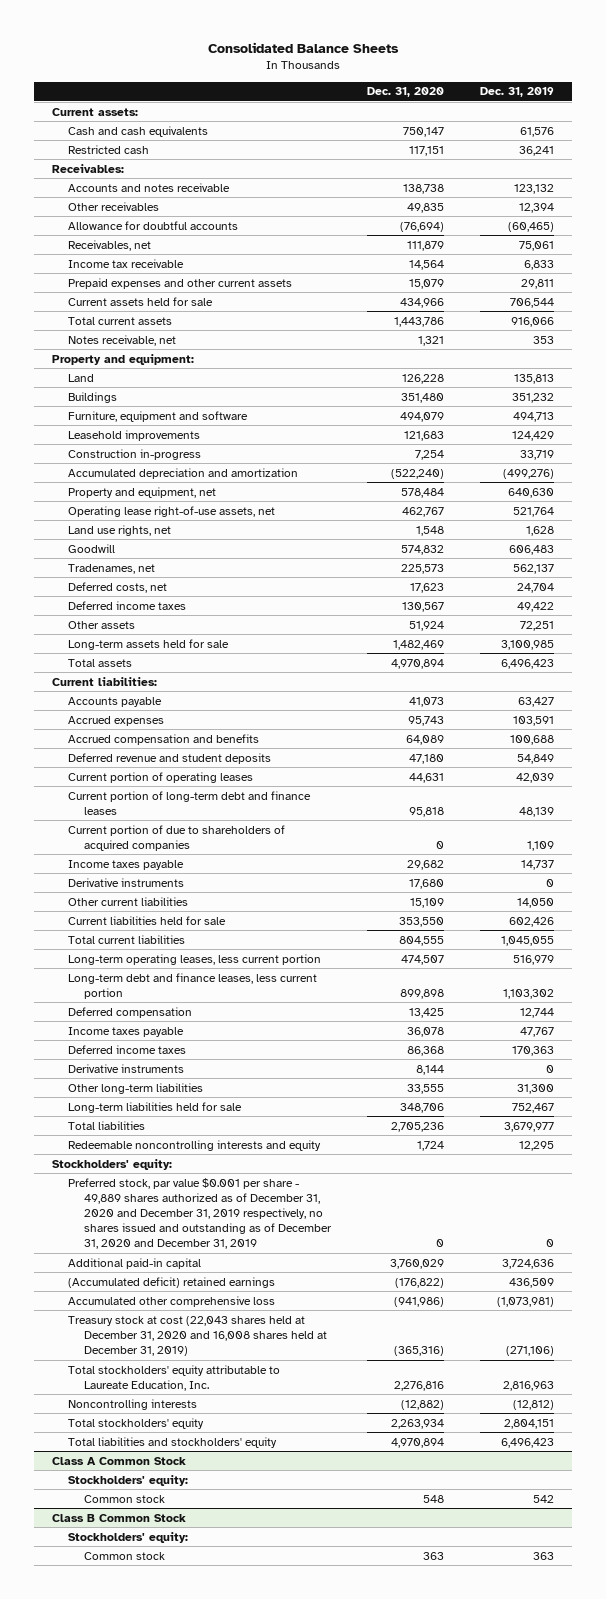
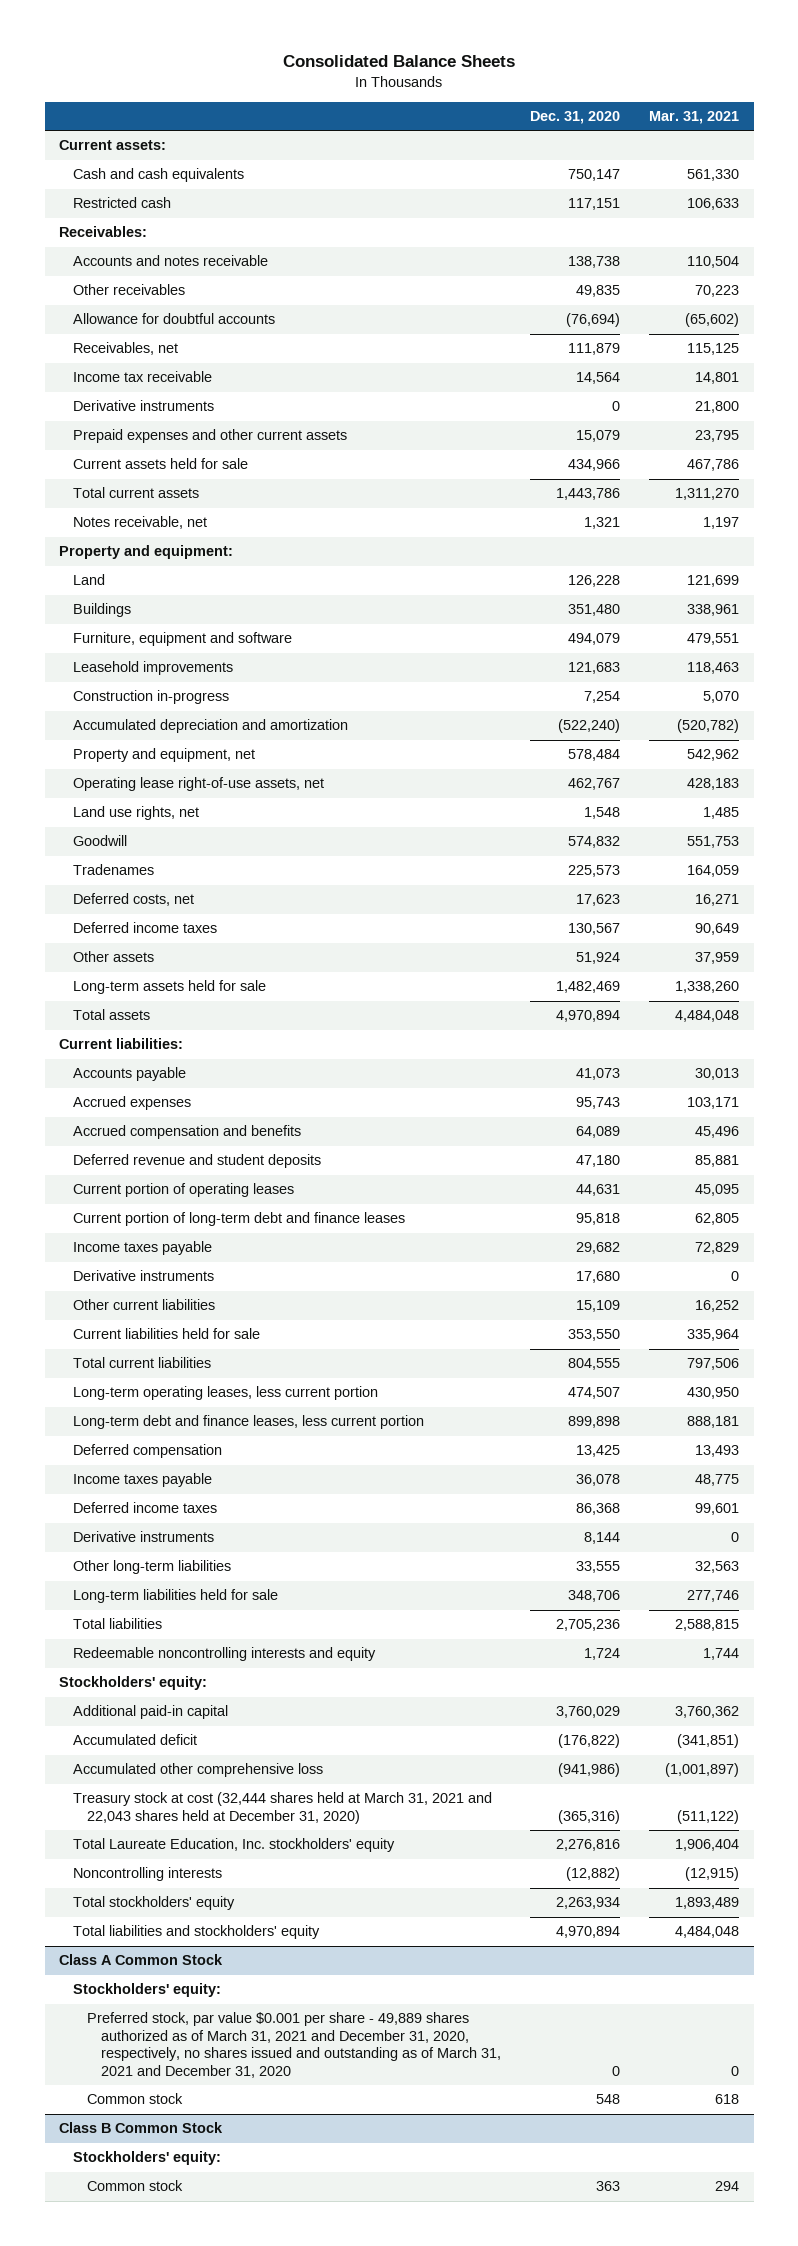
[480,87,555,98] Dec. 31, 2019 -> none
none -> [649,111,740,125] Mar. 31, 2021
none -> [73,400,215,412] Derivative instruments
[68,563,156,574] Tradenames, net -> [73,864,155,876] Tradenames
[68,824,286,851] Current portion of due to shareholders of acquired companies -> none
[68,1177,333,1250] Preferred stock, par value $0.001 per share - 49,889 shares authorized as of December 31, 2020 and December 31, 2019 respectively, no shares issued and outstanding as of December 31, 2020 and December 31, 2019 -> none
[68,1276,276,1288] (Accumulated deficit) retained earnings -> [73,1734,198,1746] Accumulated deficit
[68,1315,328,1356] Treasury stock at cost (22,043 shares held at December 31, 2020 and 16,008 shares held at December 31, 2019) -> [73,1792,493,1824] Treasury stock at cost (32,444 shares held at March 31, 2021 and 22,043 shares held at December 31, 2020)
[68,1364,281,1391] Total stockholders' equity attributable to Laureate Education, Inc. -> [73,1838,396,1853] Total Laureate Education, Inc. stockholders' equity
none -> [87,2012,501,2078] Preferred stock, par value $0.001 per share - 49,889 shares authorized as of March 31, 2021 and December 31, 2020, respectively, no shares issued and outstanding as of March 31, 2021 and December 31, 2020

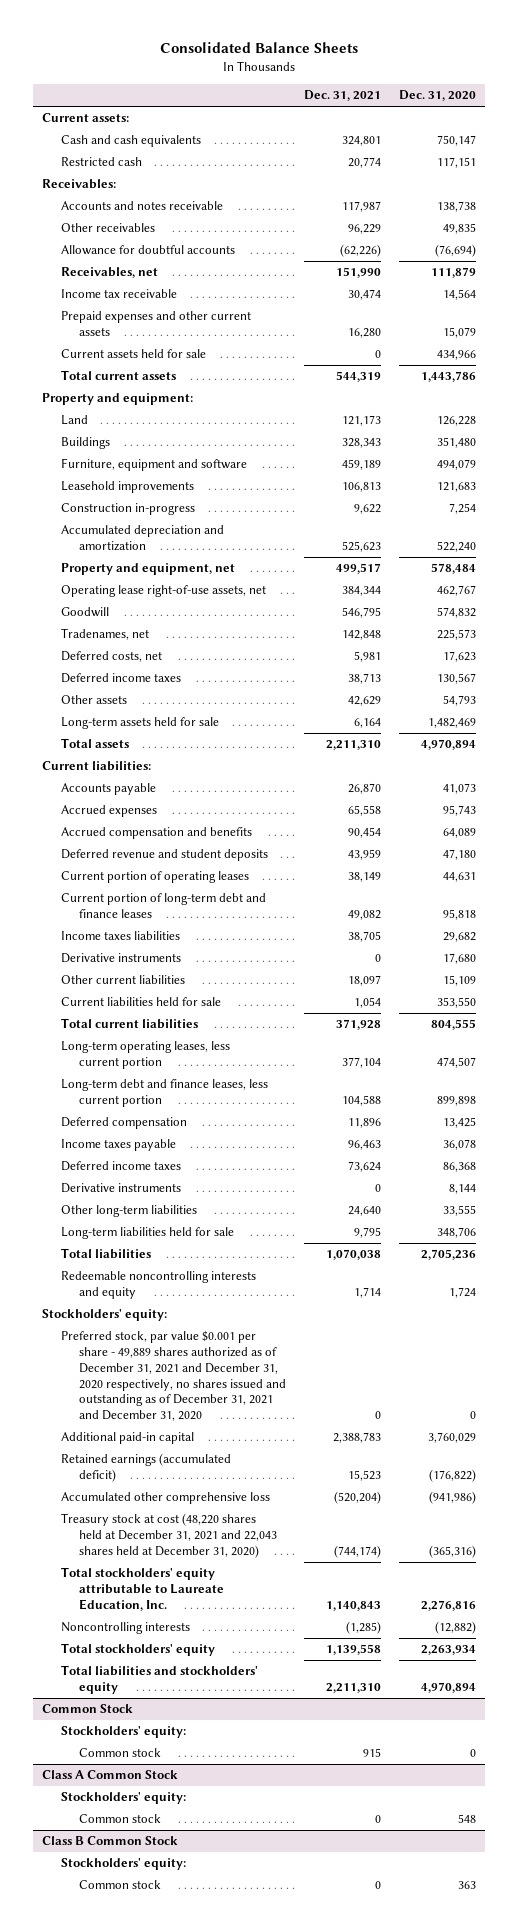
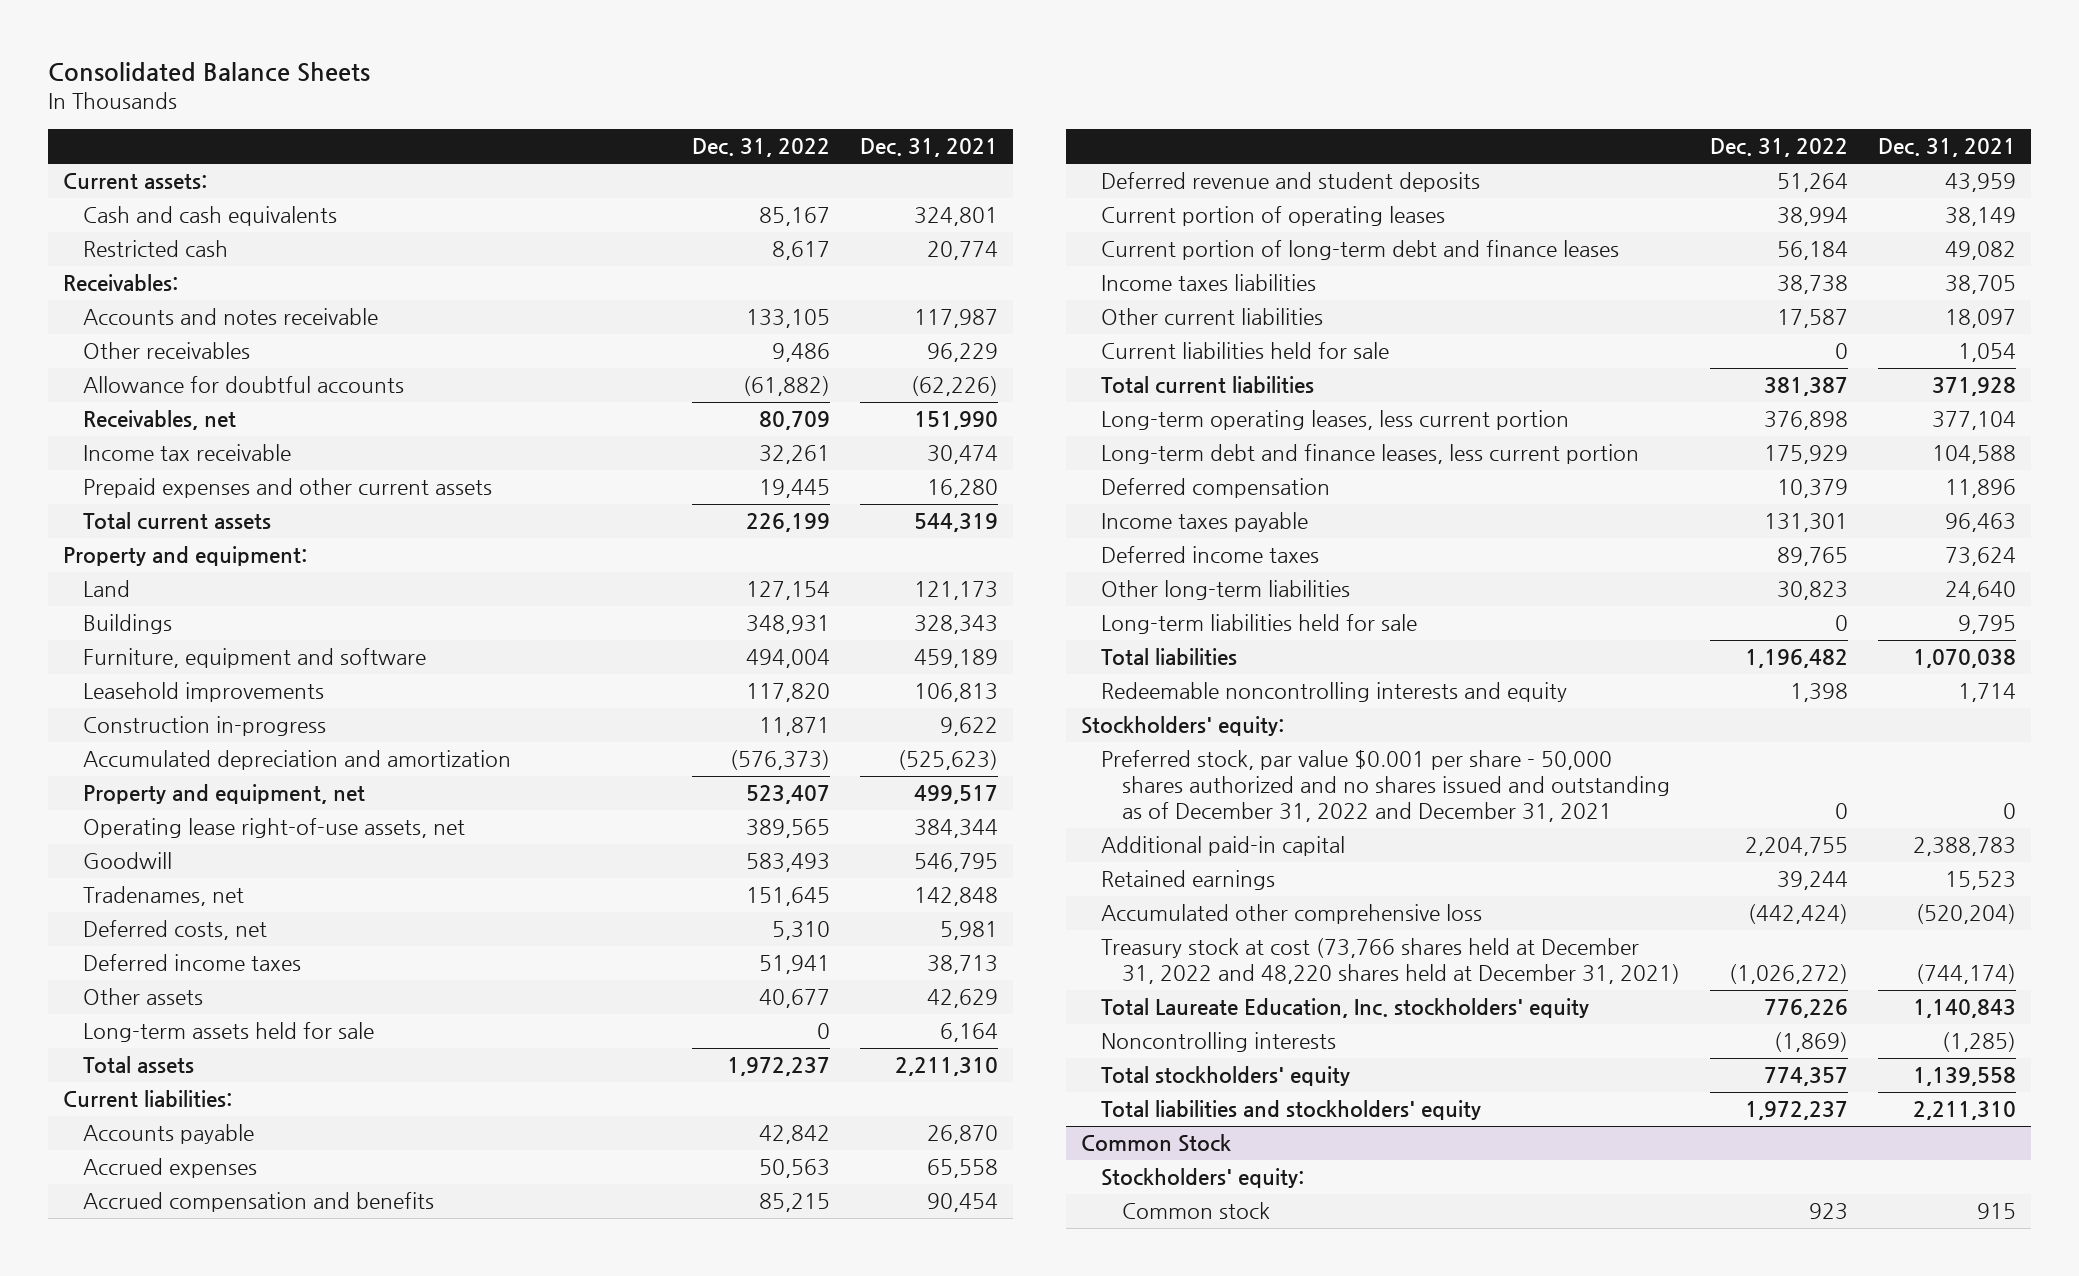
[399,90,477,102] Dec. 31, 2020 -> none
none -> [692,138,831,158] Dec. 31, 2022
[60,349,206,359] Current assets held for sale -> none
[342,541,382,553] 525,623 -> [898,750,999,771] (525,623)
[60,953,181,964] Derivative instruments -> none
[60,1183,181,1194] Derivative instruments -> none
[60,1331,287,1422] Preferred stock, par value $0.001 per share - 49,889 shares authorized as of December 31, 2021 and December 31, 2020 respectively, no shares issued and outstanding as of December 31, 2021 and December 31, 2020 -> [1101,750,1670,823] Preferred stock, par value $0.001 per share - 50,000 shares authorized and no shares issued and outstanding as of December 31, 2022 and December 31, 2021
[60,1453,231,1483] Retained earnings (accumulated deficit) -> [1101,870,1276,891] Retained earnings
[60,1513,278,1558] Treasury stock at cost (48,220 shares held at December 31, 2021 and 22,043 shares held at December 31, 2020) -> [1101,938,1680,985] Treasury stock at cost (73,766 shares held at December 31, 2022 and 48,220 shares held at December 31, 2021)
[60,1567,225,1611] Total stockholders' equity attributable to Laureate Education, Inc. -> [1101,998,1590,1019] Total Laureate Education, Inc. stockholders' equity
[42,1770,179,1780] Class A Common Stock -> none
[60,1792,186,1805] Stockholders' equity: -> none
[79,1814,162,1824] Common stock -> none
[42,1836,179,1846] Class B Common Stock -> none
[60,1858,186,1871] Stockholders' equity: -> none
[79,1880,162,1890] Common stock -> none

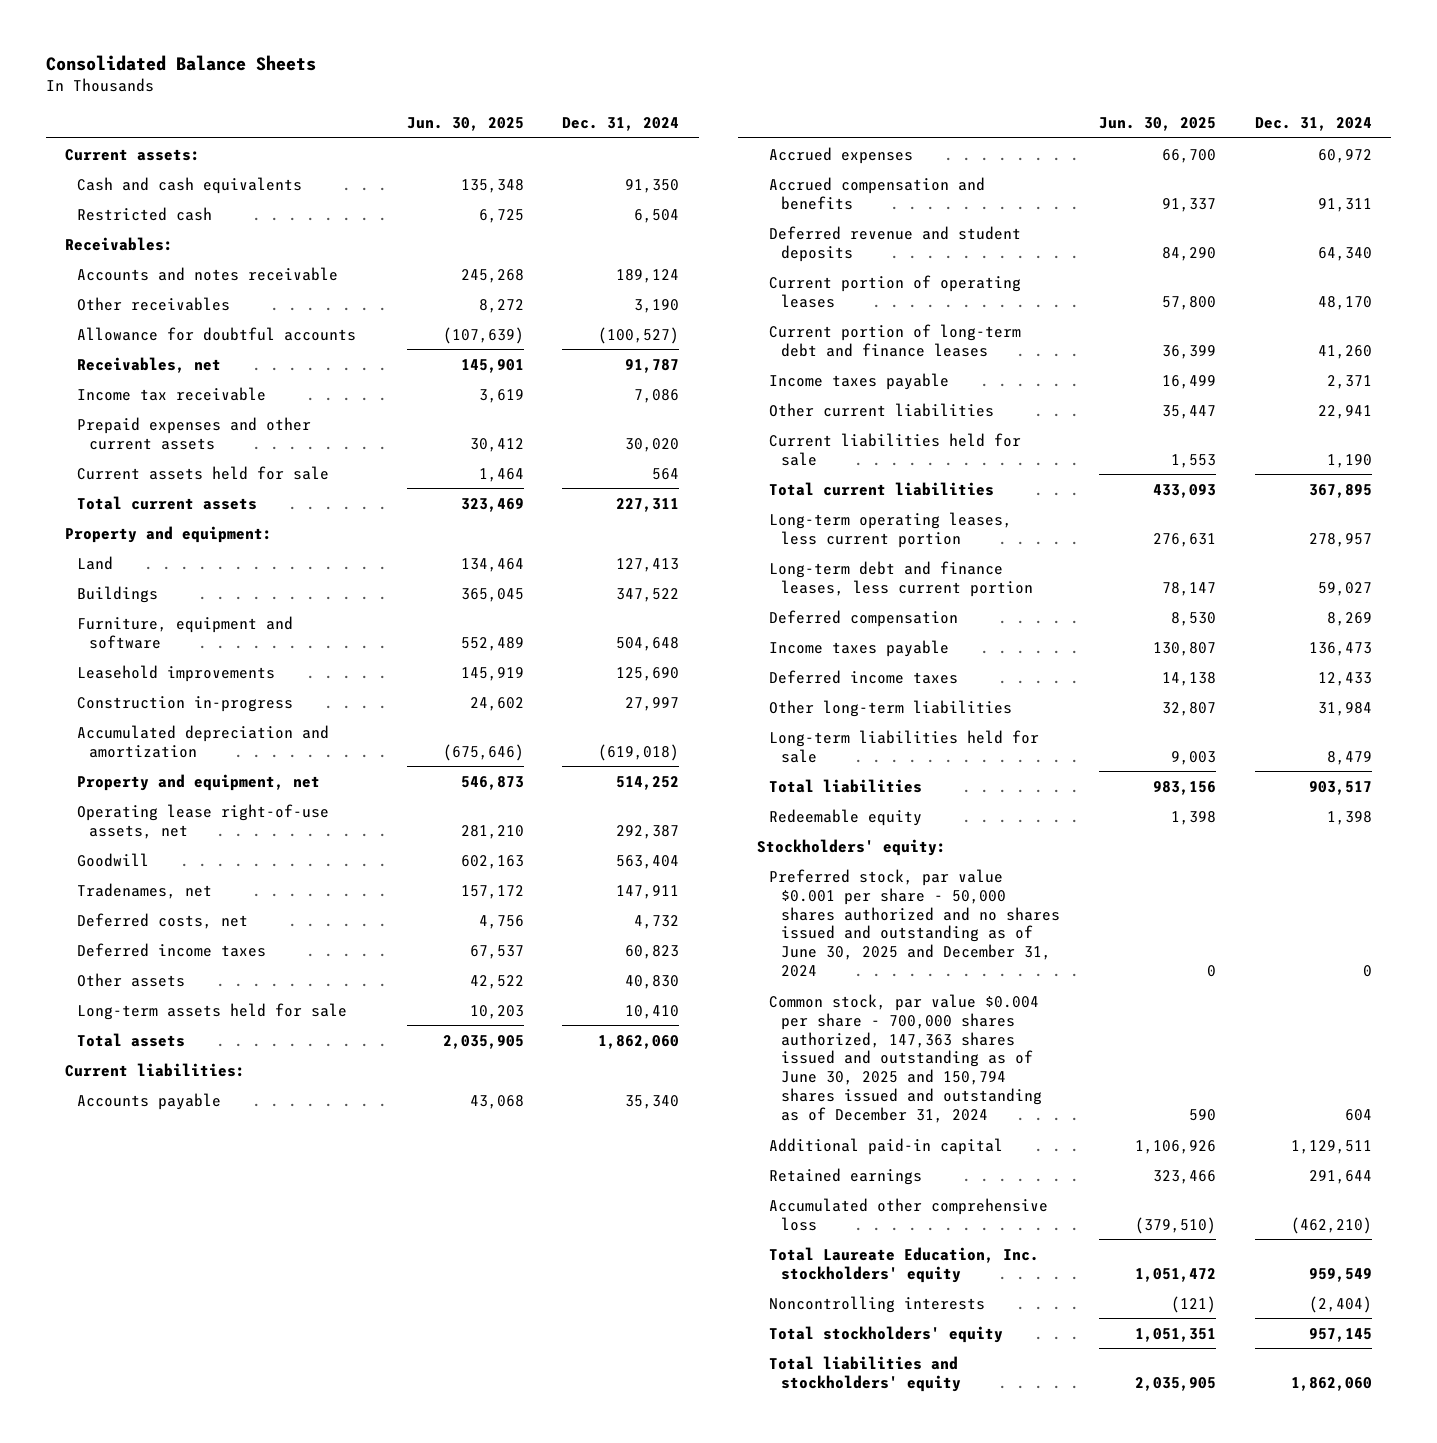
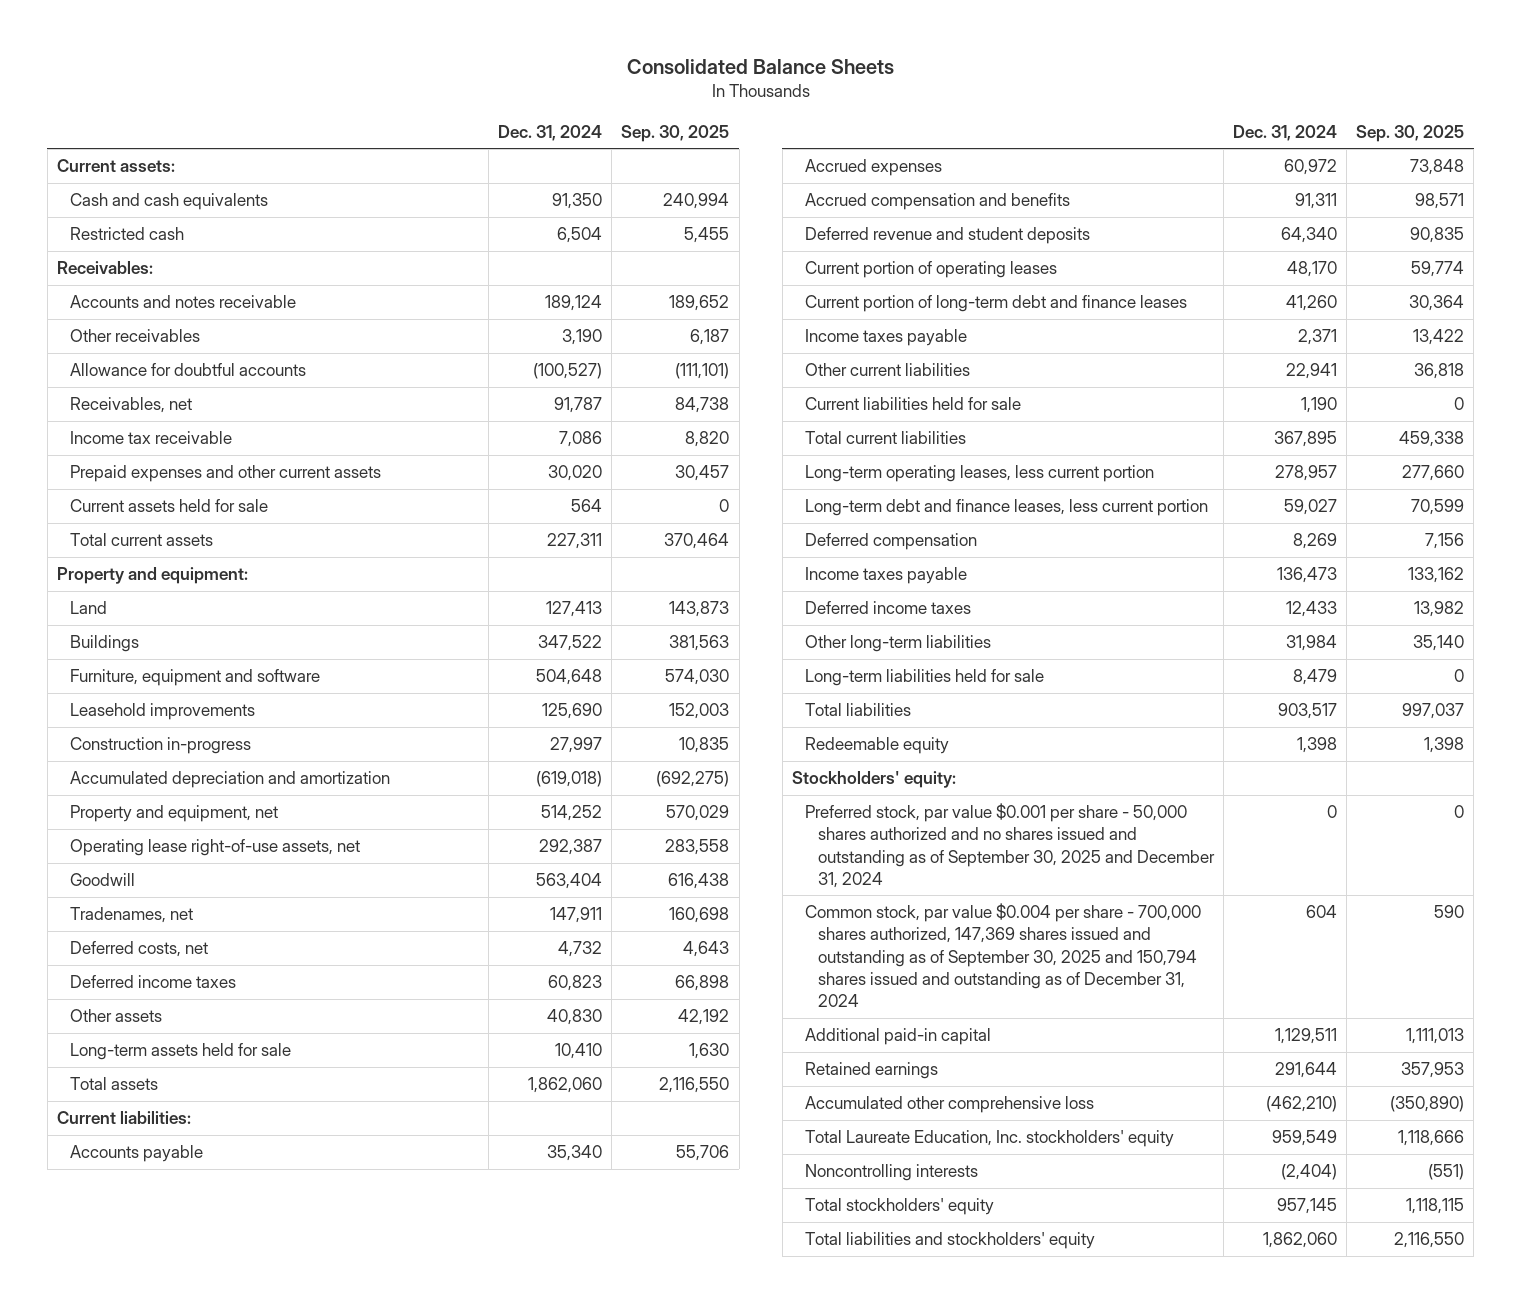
[406,116,524,131] Jun. 30, 2025 -> none
none -> [621,124,730,142] Sep. 30, 2025
[769,868,1061,978] Preferred stock, par value $0.001 per share - 50,000 shares authorized and no shares issued and outstanding as of June 30, 2025 and December 31, 2024 -> [804,803,1216,888] Preferred stock, par value $0.001 per share - 50,000 shares authorized and no shares issued and outstanding as of September 30, 2025 and December 31, 2024
[769,993,1043,1124] Common stock, par value $0.004 per share - 700,000 shares authorized, 147,363 shares issued and outstanding as of June 30, 2025 and 150,794 shares issued and outstanding as of December 31, 2024 -> [804,903,1201,1007] Common stock, par value $0.004 per share - 700,000 shares authorized, 147,369 shares issued and outstanding as of September 30, 2025 and 150,794 shares issued and outstanding as of December 31, 2024

